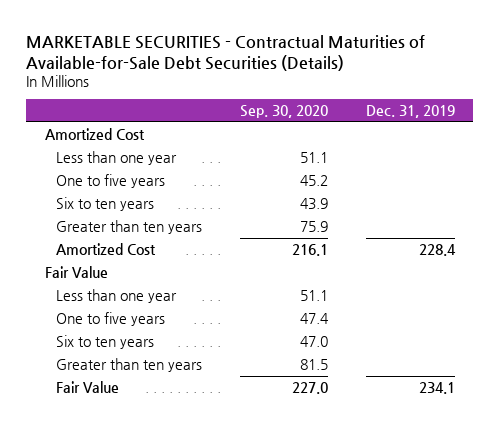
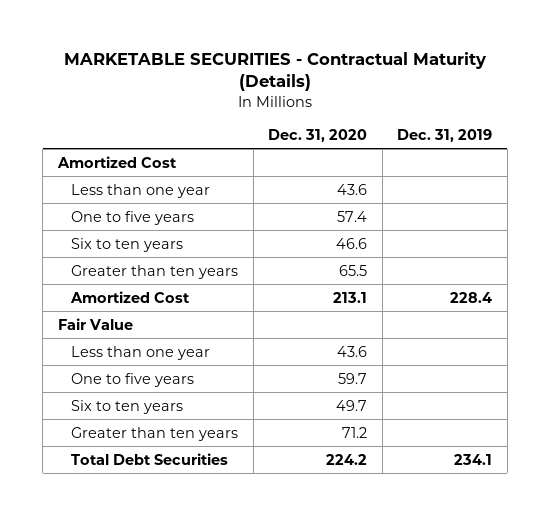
[26,34,426,71] MARKETABLE SECURITIES - Contractual Maturities of Available-for-Sale Debt Securities (Details) -> [63,51,486,92] MARKETABLE SECURITIES - Contractual Maturity (Details)
[239,105,328,119] Sep. 30, 2020 -> none
none -> [268,128,368,142] Dec. 31, 2020
[56,381,120,394] Fair Value -> [70,452,228,465] Total Debt Securities

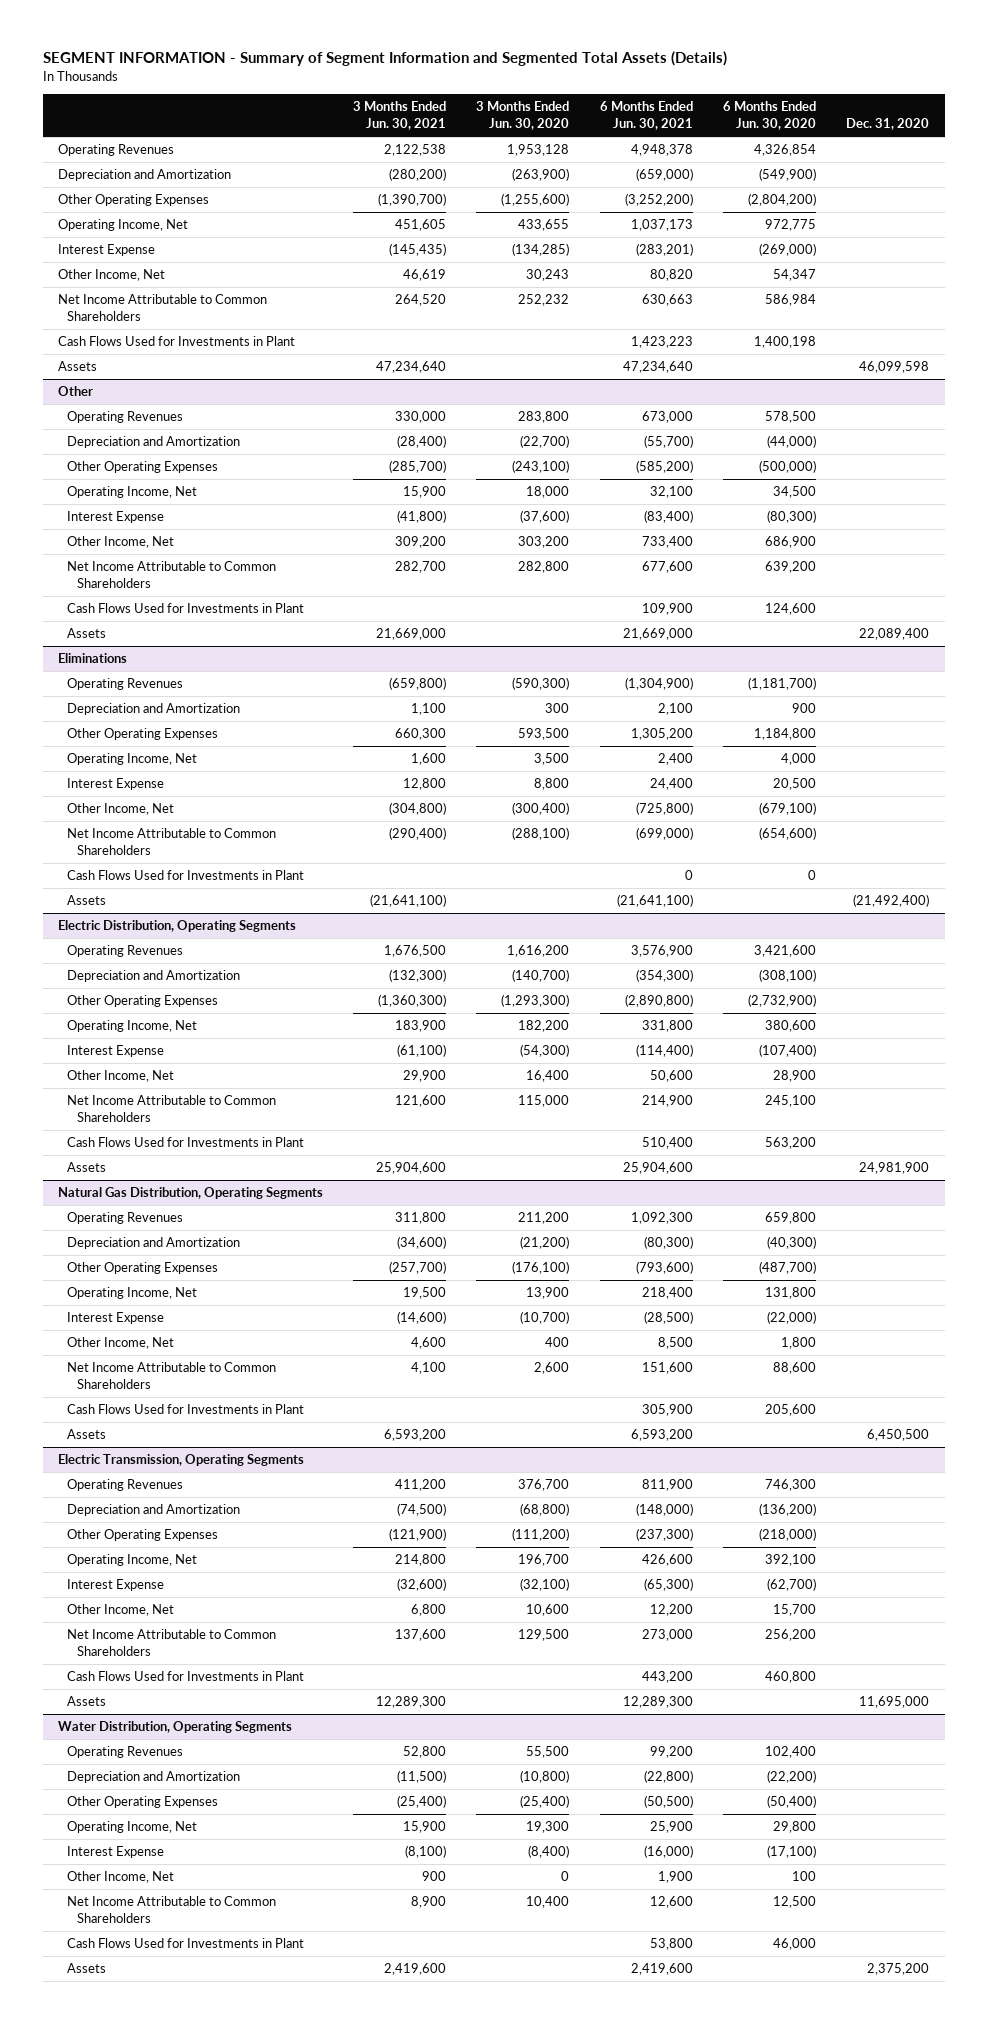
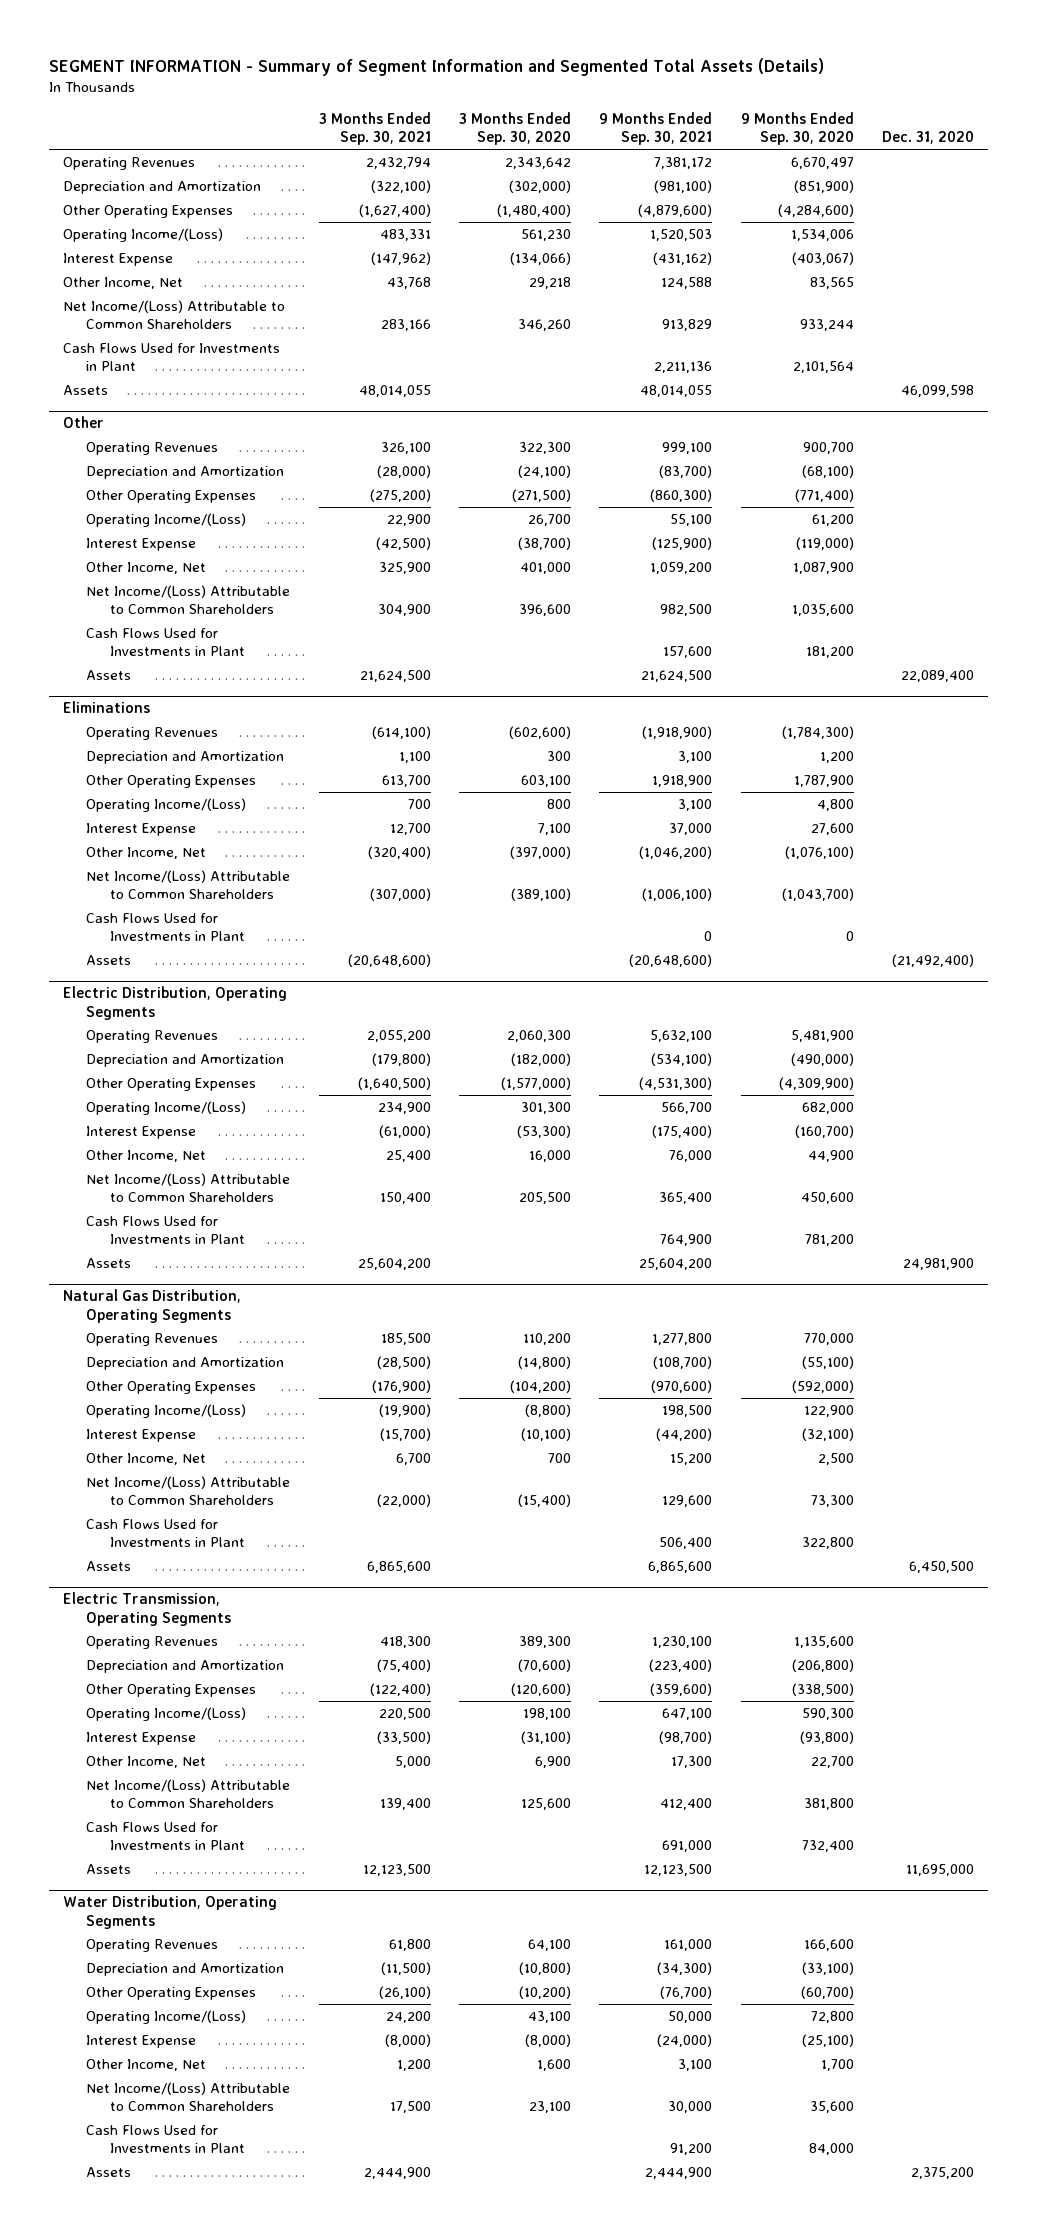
[353,101,447,131] 3 Months Ended Jun. 30, 2021 -> none
[476,101,570,131] 3 Months Ended Jun. 30, 2020 -> none
[599,101,693,131] 6 Months Ended Jun. 30, 2021 -> none
[723,101,817,131] 6 Months Ended Jun. 30, 2020 -> none
none -> [318,111,431,146] 3 Months Ended Sep. 30, 2021
none -> [459,111,572,146] 3 Months Ended Sep. 30, 2020
none -> [599,111,713,146] 9 Months Ended Sep. 30, 2021
none -> [740,111,854,146] 9 Months Ended Sep. 30, 2020
[57,219,188,232] Operating Income, Net -> [62,227,223,242] Operating Income/(Loss)
[57,294,267,322] Net Income Attributable to Common Shareholders -> [62,299,285,330] Net Income/(Loss) Attributable to Common Shareholders
[67,486,198,499] Operating Income, Net -> [86,512,247,527] Operating Income/(Loss)
[67,561,277,589] Net Income Attributable to Common Shareholders -> [86,584,291,615] Net Income/(Loss) Attributable to Common Shareholders
[67,753,198,766] Operating Income, Net -> [86,797,247,812] Operating Income/(Loss)
[67,828,277,856] Net Income Attributable to Common Shareholders -> [86,869,291,900] Net Income/(Loss) Attributable to Common Shareholders
[67,1020,198,1033] Operating Income, Net -> [86,1100,247,1115] Operating Income/(Loss)
[67,1095,277,1123] Net Income Attributable to Common Shareholders -> [86,1172,291,1203] Net Income/(Loss) Attributable to Common Shareholders
[67,1287,198,1300] Operating Income, Net -> [86,1403,247,1418] Operating Income/(Loss)
[67,1362,277,1390] Net Income Attributable to Common Shareholders -> [86,1475,291,1506] Net Income/(Loss) Attributable to Common Shareholders
[67,1554,198,1567] Operating Income, Net -> [86,1706,247,1721] Operating Income/(Loss)
[67,1629,277,1657] Net Income Attributable to Common Shareholders -> [86,1778,291,1809] Net Income/(Loss) Attributable to Common Shareholders
[67,1821,198,1834] Operating Income, Net -> [86,2009,247,2024] Operating Income/(Loss)
[67,1896,277,1924] Net Income Attributable to Common Shareholders -> [86,2081,291,2112] Net Income/(Loss) Attributable to Common Shareholders

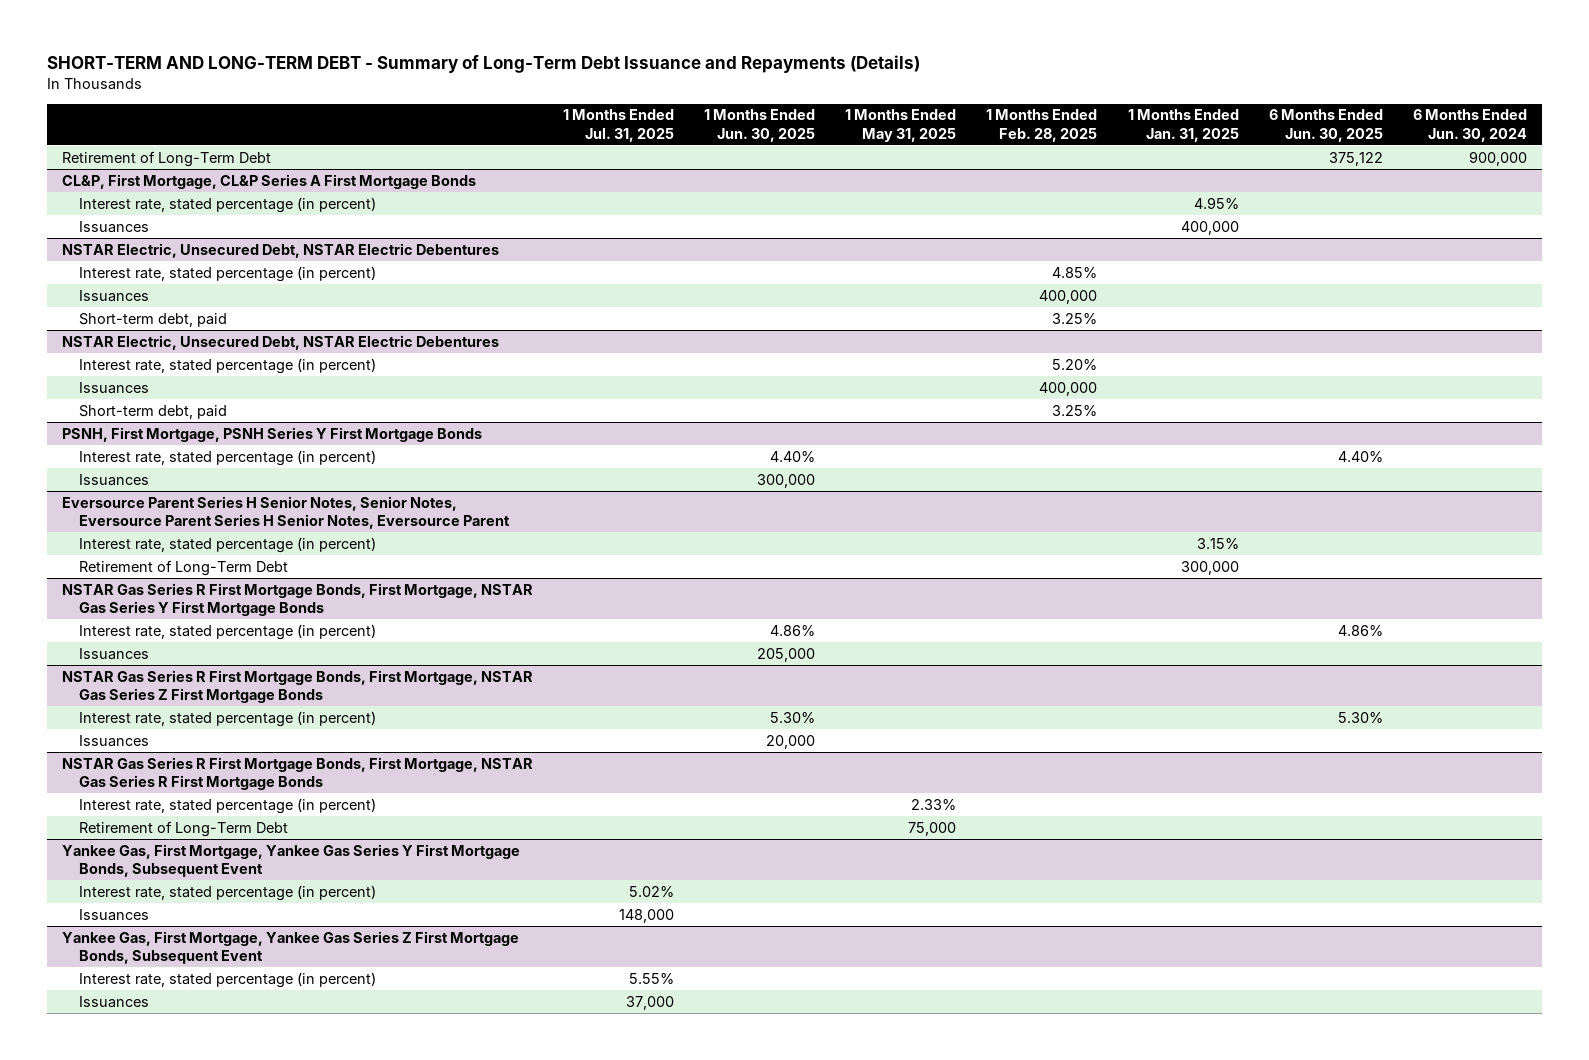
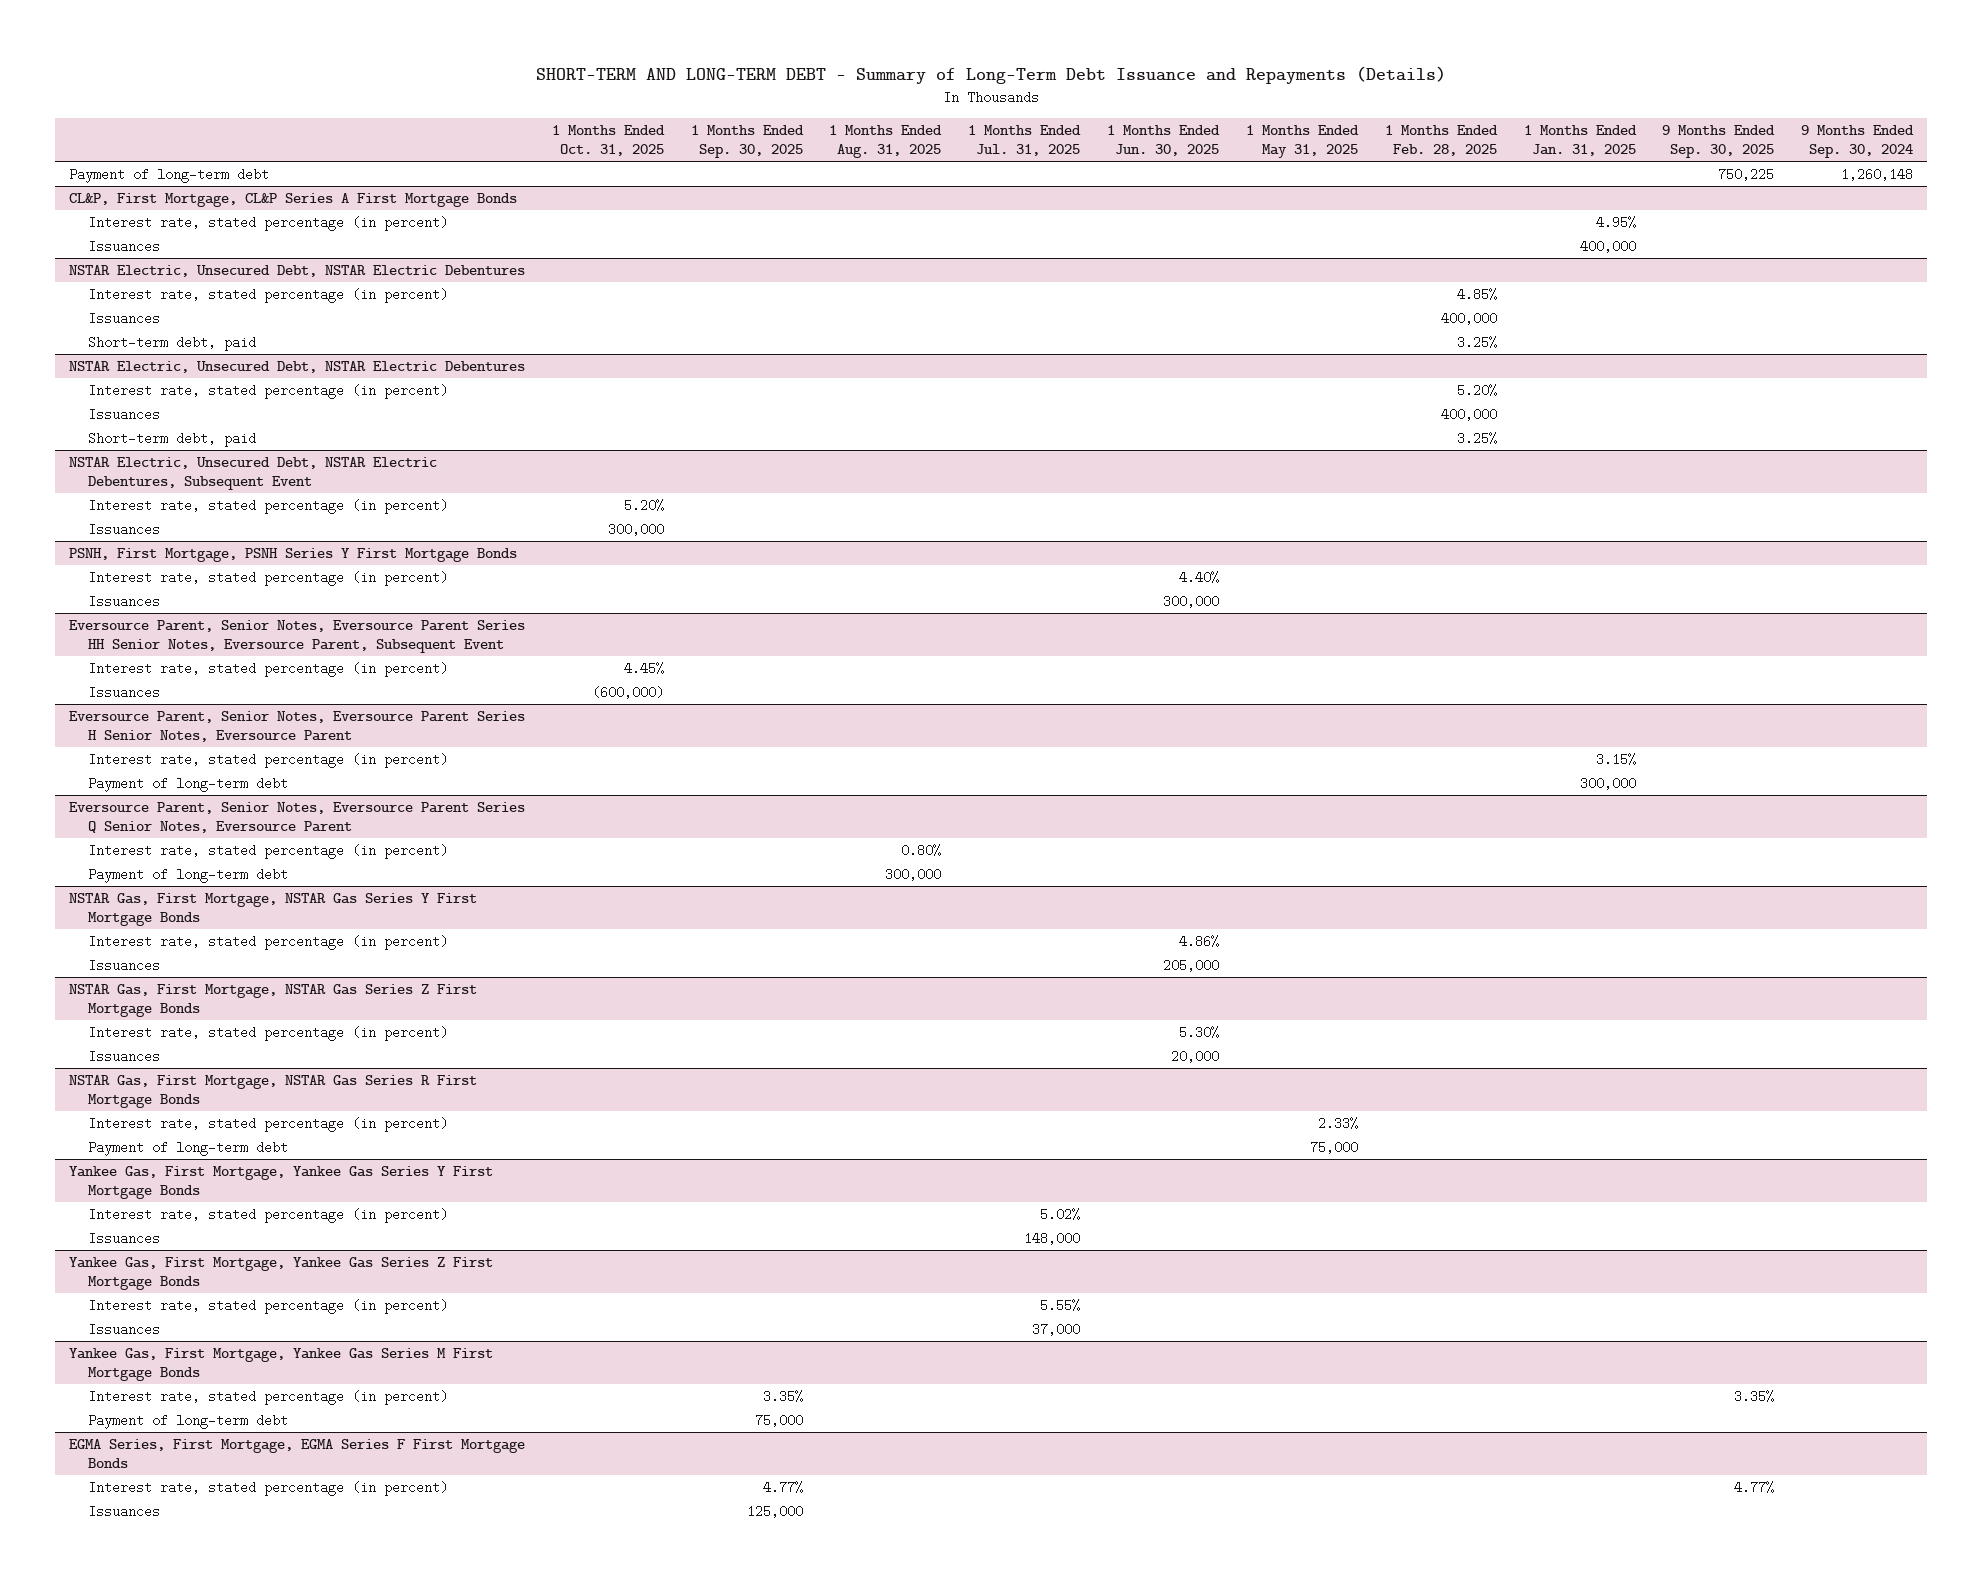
[1268,109,1383,142] 6 Months Ended Jun. 30, 2025 -> none
[1412,109,1527,142] 6 Months Ended Jun. 30, 2024 -> none
none -> [551,124,665,156] 1 Months Ended Oct. 31, 2025
none -> [690,124,804,158] 1 Months Ended Sep. 30, 2025
none -> [829,124,943,158] 1 Months Ended Aug. 31, 2025
none -> [1662,124,1776,158] 9 Months Ended Sep. 30, 2025
none -> [1801,124,1915,158] 9 Months Ended Sep. 30, 2024
[61,150,271,167] Retirement of Long-Term Debt -> [68,167,269,183] Payment of long-term debt
none -> [68,456,437,490] NSTAR Electric, Unsecured Debt, NSTAR Electric Debentures, Subsequent Event
none -> [88,498,449,514] Interest rate, stated percentage (in percent)
none -> [88,522,161,536] Issuances
none -> [68,619,525,653] Eversource Parent, Senior Notes, Eversource Parent Series HH Senior Notes, Eversource Parent, Subsequent Event
none -> [88,661,449,677] Interest rate, stated percentage (in percent)
none -> [88,685,161,699] Issuances
[61,495,511,530] Eversource Parent Series H Senior Notes, Senior Notes, Eversource Parent Series H Senior Notes, Eversource Parent -> [68,710,525,742] Eversource Parent, Senior Notes, Eversource Parent Series H Senior Notes, Eversource Parent
[79,559,289,576] Retirement of Long-Term Debt -> [88,776,289,792] Payment of long-term debt
none -> [68,801,525,833] Eversource Parent, Senior Notes, Eversource Parent Series Q Senior Notes, Eversource Parent
none -> [88,843,449,859] Interest rate, stated percentage (in percent)
none -> [88,867,289,883] Payment of long-term debt
[61,582,533,617] NSTAR Gas Series R First Mortgage Bonds, First Mortgage, NSTAR Gas Series Y First Mortgage Bonds -> [68,892,477,926] NSTAR Gas, First Mortgage, NSTAR Gas Series Y First Mortgage Bonds
[61,669,533,704] NSTAR Gas Series R First Mortgage Bonds, First Mortgage, NSTAR Gas Series Z First Mortgage Bonds -> [68,983,477,1017] NSTAR Gas, First Mortgage, NSTAR Gas Series Z First Mortgage Bonds
[61,756,533,791] NSTAR Gas Series R First Mortgage Bonds, First Mortgage, NSTAR Gas Series R First Mortgage Bonds -> [68,1074,477,1108] NSTAR Gas, First Mortgage, NSTAR Gas Series R First Mortgage Bonds
[79,820,289,837] Retirement of Long-Term Debt -> [88,1140,289,1156] Payment of long-term debt
[61,843,520,878] Yankee Gas, First Mortgage, Yankee Gas Series Y First Mortgage Bonds, Subsequent Event -> [68,1165,493,1199] Yankee Gas, First Mortgage, Yankee Gas Series Y First Mortgage Bonds
[61,930,519,965] Yankee Gas, First Mortgage, Yankee Gas Series Z First Mortgage Bonds, Subsequent Event -> [68,1256,493,1290] Yankee Gas, First Mortgage, Yankee Gas Series Z First Mortgage Bonds
none -> [68,1347,493,1381] Yankee Gas, First Mortgage, Yankee Gas Series M First Mortgage Bonds
none -> [88,1389,449,1405] Interest rate, stated percentage (in percent)
none -> [88,1413,289,1429] Payment of long-term debt
none -> [68,1438,525,1468] EGMA Series, First Mortgage, EGMA Series F First Mortgage Bonds
none -> [88,1480,449,1496] Interest rate, stated percentage (in percent)
none -> [88,1504,161,1518] Issuances

